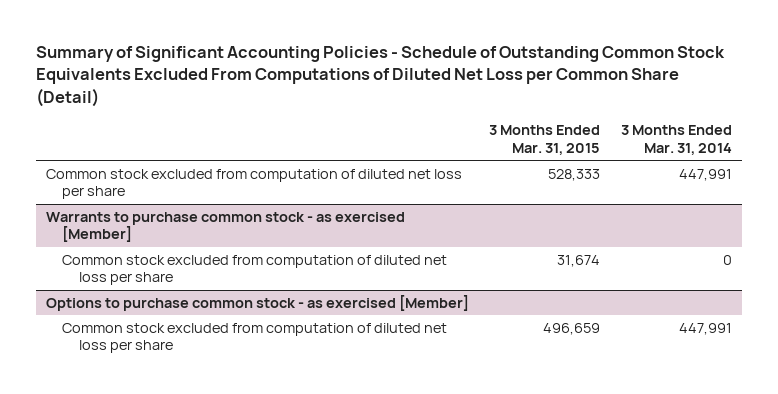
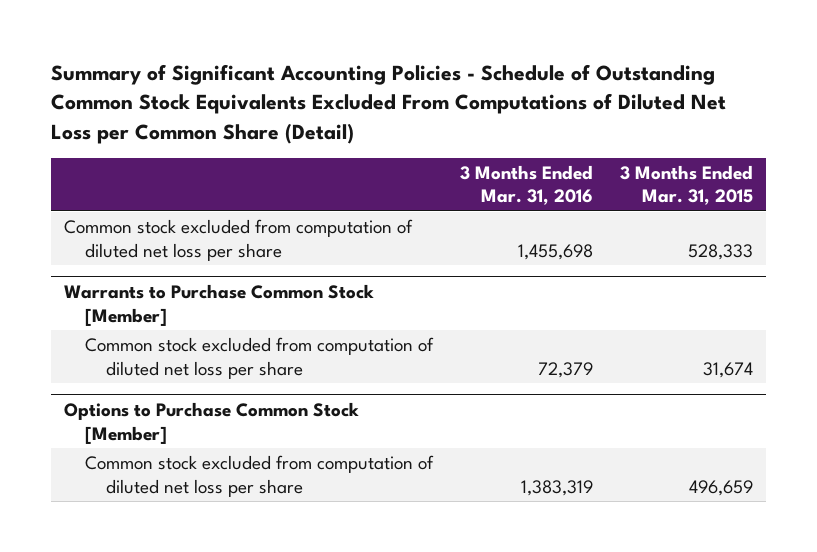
[620,125,732,155] 3 Months Ended Mar. 31, 2014 -> none
none -> [459,164,593,206] 3 Months Ended Mar. 31, 2016
[45,212,405,243] Warrants to purchase common stock - as exercised [Member] -> [64,283,375,326] Warrants to Purchase Common Stock [Member]
[45,295,469,312] Options to purchase common stock - as exercised [Member] -> [64,401,360,444] Options to Purchase Common Stock [Member]

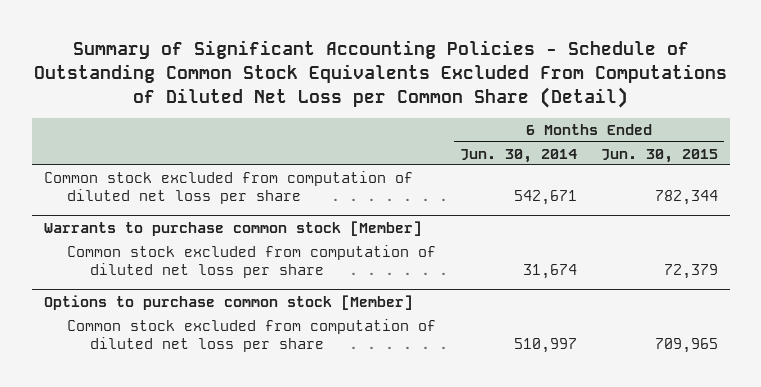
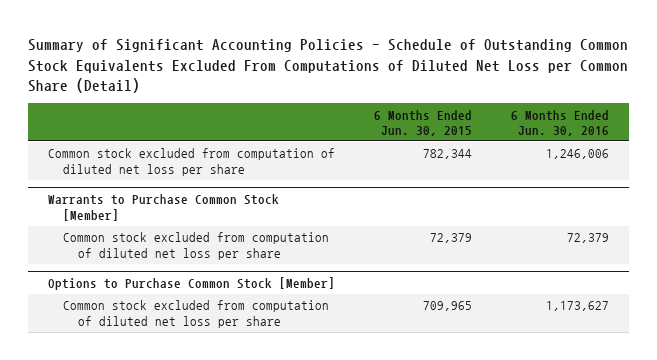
[459,148,577,163] Jun. 30, 2014 -> none
none -> [511,109,610,137] 6 Months Ended Jun. 30, 2016
[43,221,422,237] Warrants to purchase common stock [Member] -> [48,194,280,221] Warrants to Purchase Common Stock [Member]
[43,295,413,311] Options to purchase common stock [Member] -> [48,277,336,291] Options to Purchase Common Stock [Member]

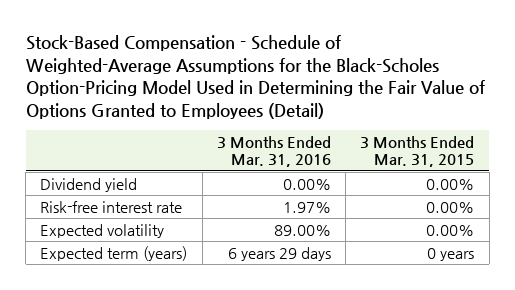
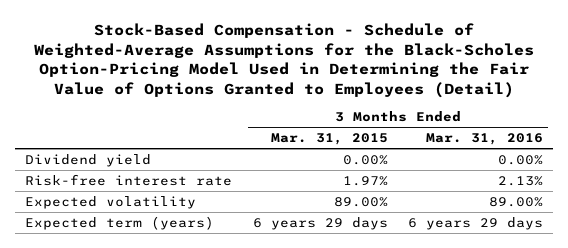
[282,201,331,213] 1.97% -> [497,175,543,186] 2.13%
[426,201,475,213] 0.00% -> [342,175,388,186] 1.97%
[426,224,475,236] 0.00% -> [333,196,388,207] 89.00%
[427,247,475,261] 0 years -> [252,216,388,230] 6 years 29 days

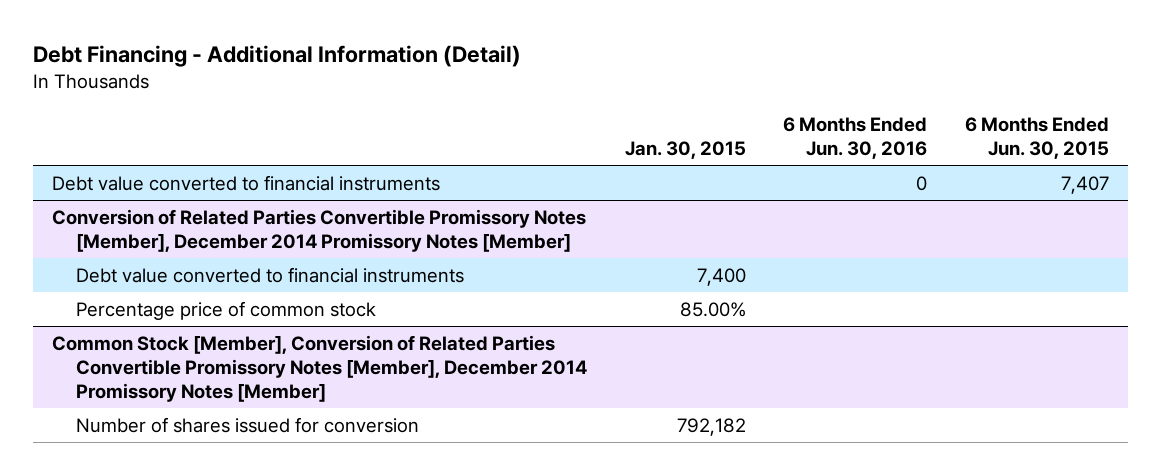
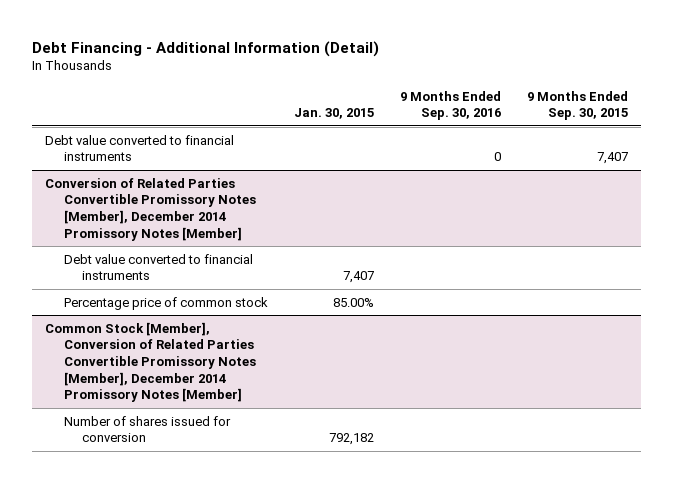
[783,117,928,160] 6 Months Ended Jun. 30, 2016 -> none
[965,117,1110,160] 6 Months Ended Jun. 30, 2015 -> none
none -> [400,90,502,121] 9 Months Ended Sep. 30, 2016
none -> [527,90,629,121] 9 Months Ended Sep. 30, 2015
[696,267,746,286] 7,400 -> [342,271,374,284] 7,407

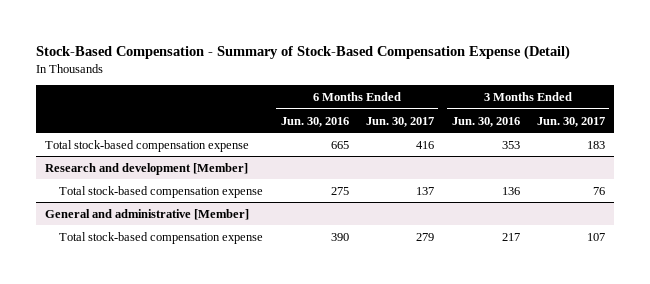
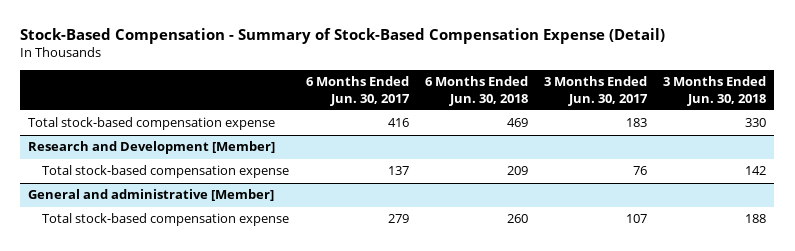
[280,116,349,127] Jun. 30, 2016 -> none
[451,116,520,127] Jun. 30, 2016 -> none
none -> [424,76,528,106] 6 Months Ended Jun. 30, 2018
none -> [663,76,767,106] 3 Months Ended Jun. 30, 2018
[45,162,249,175] Research and development [Member] -> [28,141,276,155] Research and Development [Member]

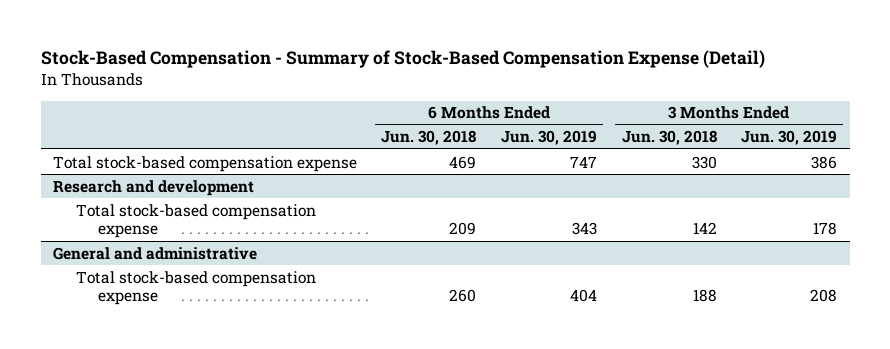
[305,76,410,106] 6 Months Ended Jun. 30, 2017 -> none
[544,76,649,106] 3 Months Ended Jun. 30, 2017 -> none
none -> [501,130,598,146] Jun. 30, 2019
none -> [741,130,838,146] Jun. 30, 2019
[28,141,276,155] Research and Development [Member] -> [52,179,254,196] Research and development
[28,189,275,202] General and administrative [Member] -> [52,246,257,260] General and administrative

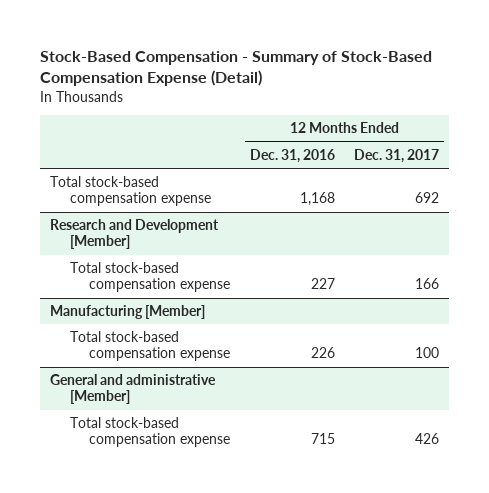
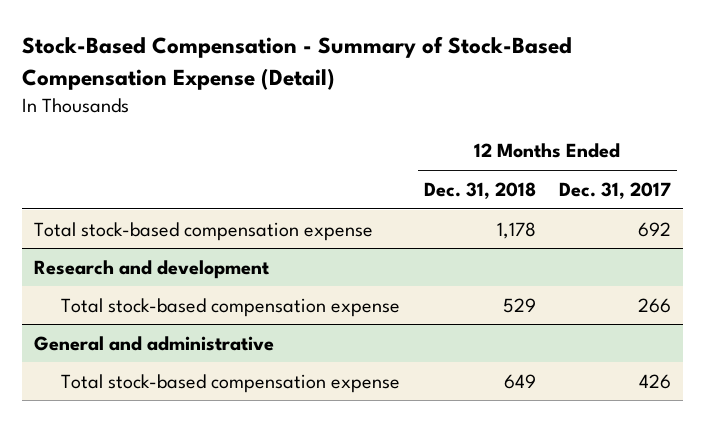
[249,148,335,163] Dec. 31, 2016 -> none
none -> [423,181,536,199] Dec. 31, 2018
[50,305,206,320] Manufacturing [Member] -> none
[69,331,231,362] Total stock-based compensation expense -> none
[50,219,220,250] Research and Development [Member] -> [34,259,270,279] Research and development
[415,278,440,290] 166 -> [638,297,672,313] 266
[50,374,217,405] General and administrative [Member] -> [34,335,275,351] General and administrative

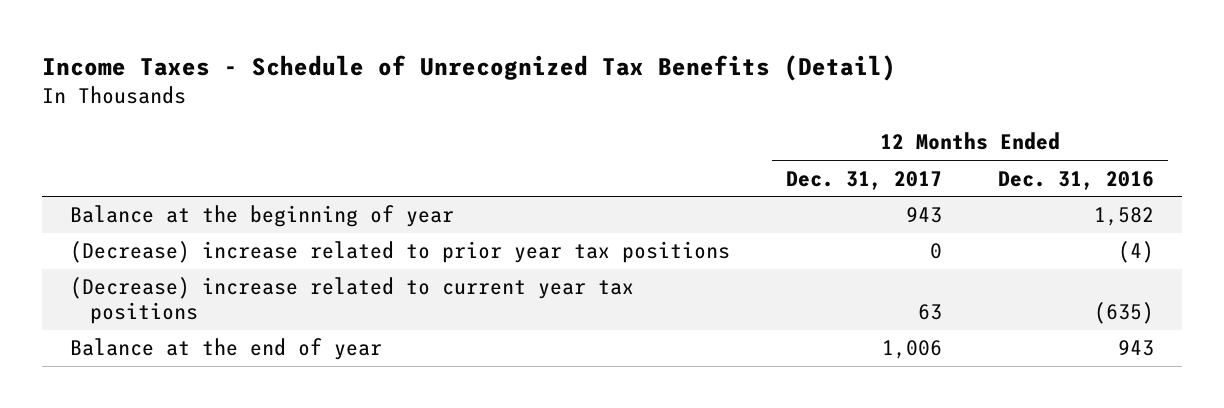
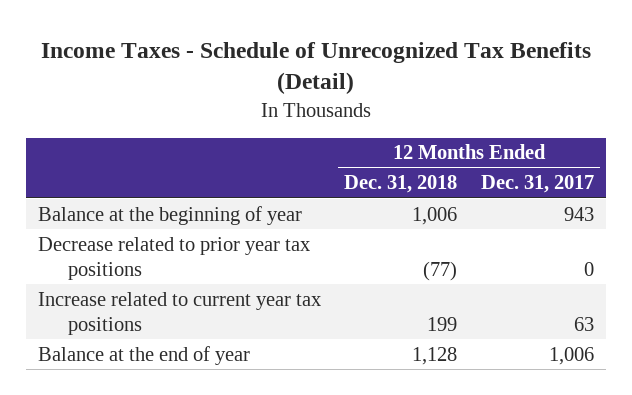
[997,170,1154,190] Dec. 31, 2016 -> none
none -> [344,175,458,194] Dec. 31, 2018
[69,241,730,264] (Decrease) increase related to prior year tax positions -> [37,236,310,280] Decrease related to prior year tax positions
[69,277,634,325] (Decrease) increase related to current year tax positions -> [37,291,321,335] Increase related to current year tax positions

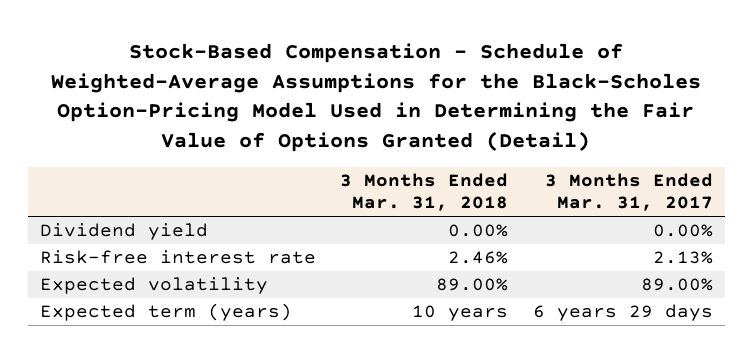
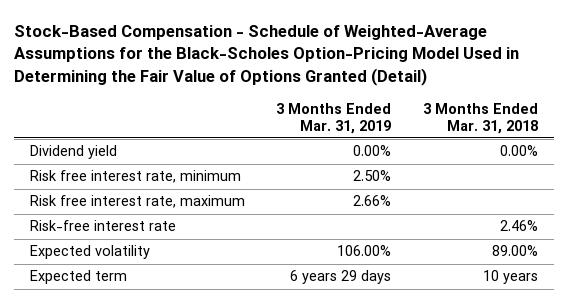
[544,172,713,212] 3 Months Ended Mar. 31, 2017 -> none
none -> [276,102,392,134] 3 Months Ended Mar. 31, 2019
none -> [29,170,241,184] Risk free interest rate, minimum
none -> [29,195,245,209] Risk free interest rate, maximum
[39,303,292,322] Expected term (years) -> [29,270,127,285] Expected term

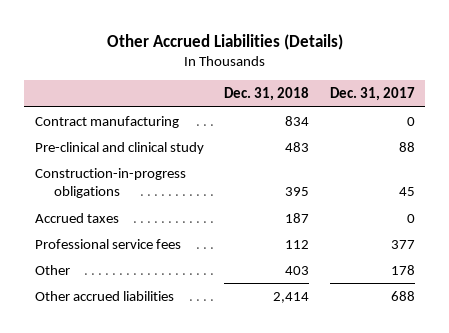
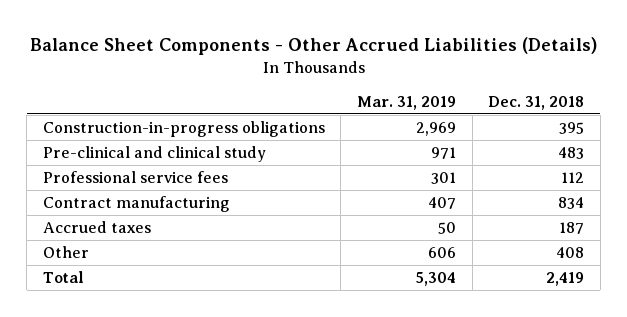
[106,33,343,50] Other Accrued Liabilities (Details) -> [29,37,597,56] Balance Sheet Components - Other Accrued Liabilities (Details)
[329,86,415,101] Dec. 31, 2017 -> none
none -> [357,95,457,110] Mar. 31, 2019
[34,141,204,154] Pre-clinical and clinical study -> [42,146,266,163] Pre-clinical and clinical study
[34,290,174,301] Other accrued liabilities -> none
[34,115,179,128] Contract manufacturing -> [42,196,230,213] Contract manufacturing
[34,212,119,223] Accrued taxes -> [42,221,151,234] Accrued taxes
[285,265,310,275] 403 -> [556,247,585,259] 408
none -> [42,271,84,284] Total

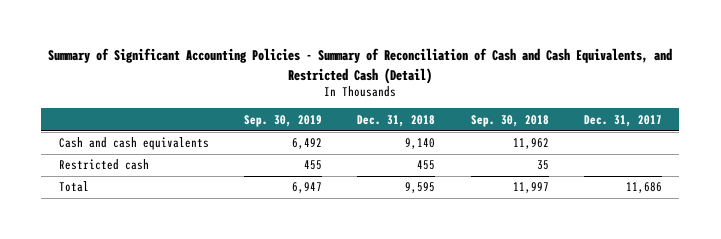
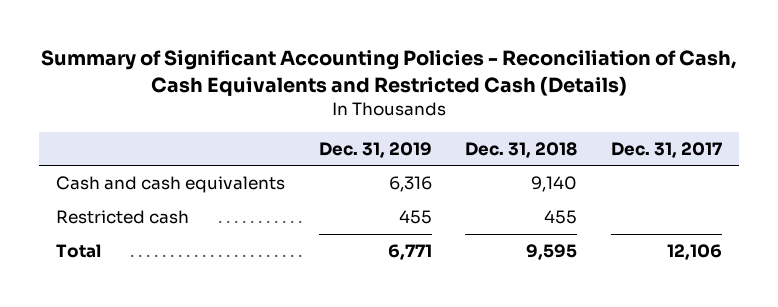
[48,48,673,84] Summary of Significant Accounting Policies - Summary of Reconciliation of Cash and Cash Equivalents, and Restricted Cash (Detail) -> [40,50,736,96] Summary of Significant Accounting Policies - Reconciliation of Cash, Cash Equivalents and Restricted Cash (Details)
[244,114,323,127] Sep. 30, 2019 -> none
[470,114,549,127] Sep. 30, 2018 -> none
none -> [318,141,432,158] Dec. 31, 2019
[625,182,662,194] 11,686 -> [667,244,723,261] 12,106

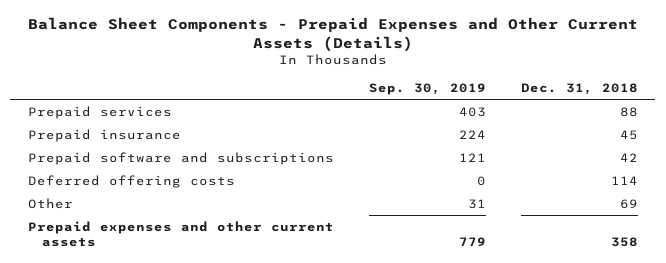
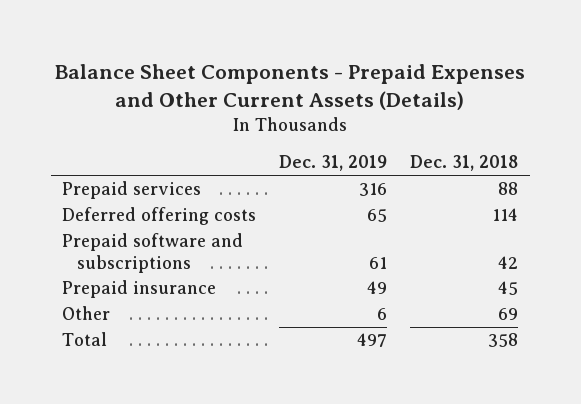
[368,82,486,95] Sep. 30, 2019 -> none
none -> [279,155,388,172] Dec. 31, 2019
[27,151,334,165] Prepaid software and subscriptions -> [62,233,244,273] Prepaid software and subscriptions
[27,128,181,142] Prepaid insurance -> [62,280,217,299] Prepaid insurance
[27,220,334,247] Prepaid expenses and other current assets -> [62,332,108,347] Total

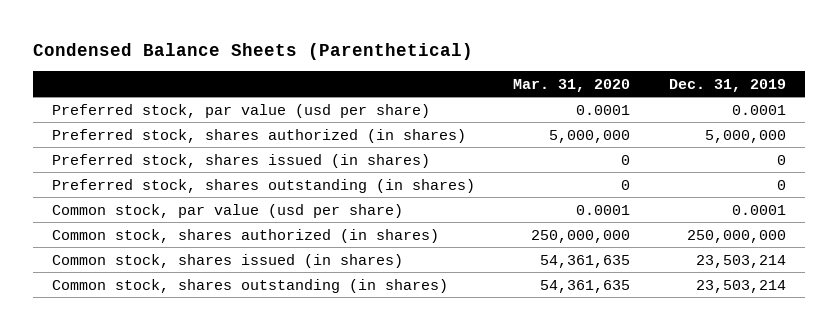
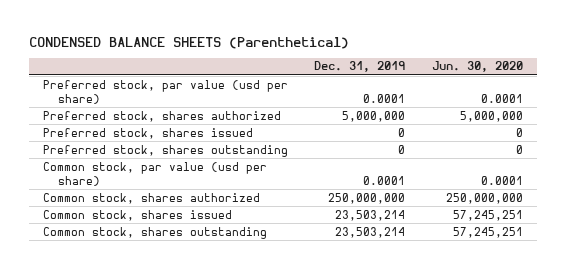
[32,42,473,60] Condensed Balance Sheets (Parenthetical) -> [29,36,350,49] CONDENSED BALANCE SHEETS (Parenthetical)
[513,78,631,92] Mar. 31, 2020 -> none
none -> [432,61,524,73] Jun. 30, 2020
[51,128,466,143] Preferred stock, shares authorized (in shares) -> [42,110,281,122] Preferred stock, shares authorized
[51,153,430,168] Preferred stock, shares issued (in shares) -> [42,127,253,139] Preferred stock, shares issued
[51,178,475,193] Preferred stock, shares outstanding (in shares) -> [42,144,288,157] Preferred stock, shares outstanding
[51,228,439,243] Common stock, shares authorized (in shares) -> [42,192,260,204] Common stock, shares authorized
[51,253,403,268] Common stock, shares issued (in shares) -> [42,209,232,221] Common stock, shares issued
[51,278,448,293] Common stock, shares outstanding (in shares) -> [42,226,267,239] Common stock, shares outstanding

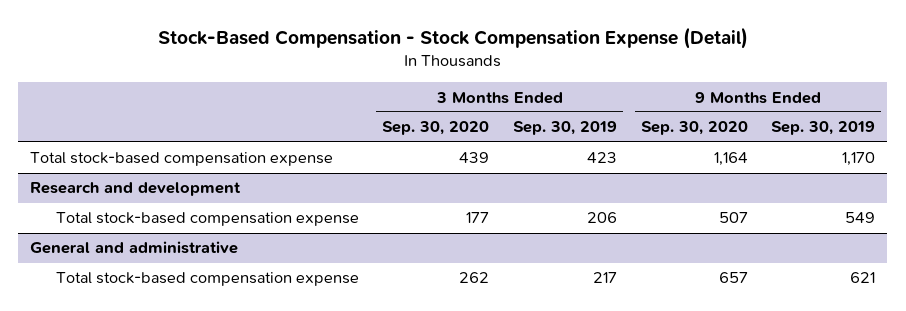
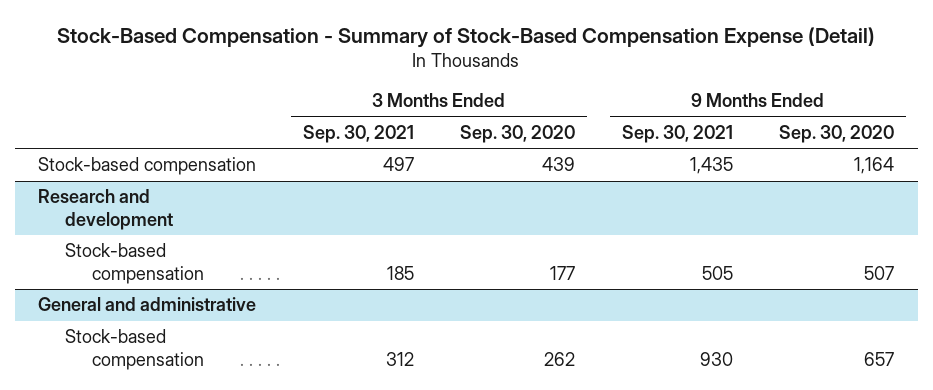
[157,26,748,49] Stock-Based Compensation - Stock Compensation Expense (Detail) -> [57,26,876,48] Stock-Based Compensation - Summary of Stock-Based Compensation Expense (Detail)
[513,121,618,136] Sep. 30, 2019 -> none
[771,121,876,136] Sep. 30, 2019 -> none
none -> [302,124,414,143] Sep. 30, 2021
none -> [621,124,733,143] Sep. 30, 2021
[30,152,334,167] Total stock-based compensation expense -> [38,157,257,176] Stock-based compensation
[55,212,359,227] Total stock-based compensation expense -> [65,243,205,285] Stock-based compensation
[55,272,359,287] Total stock-based compensation expense -> [65,329,205,371] Stock-based compensation

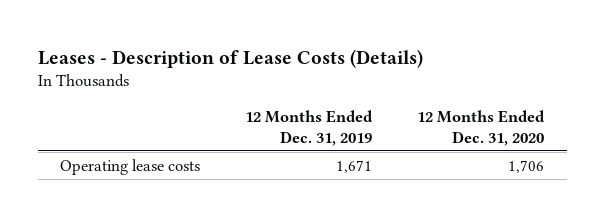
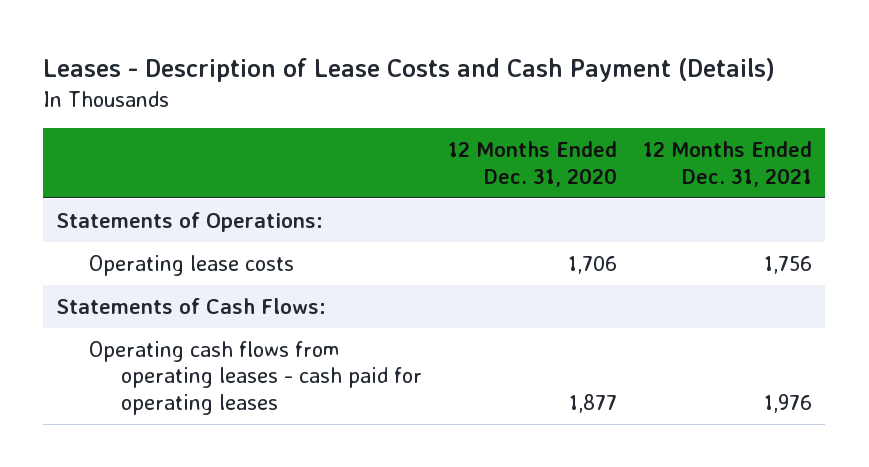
[37,48,423,68] Leases - Description of Lease Costs (Details) -> [43,58,776,83] Leases - Description of Lease Costs and Cash Payment (Details)
[245,110,374,146] 12 Months Ended Dec. 31, 2019 -> none
none -> [643,141,813,187] 12 Months Ended Dec. 31, 2021
none -> [56,211,324,232] Statements of Operations:
none -> [56,297,327,314] Statements of Cash Flows:
none -> [88,340,422,415] Operating cash flows from operating leases - cash paid for operating leases

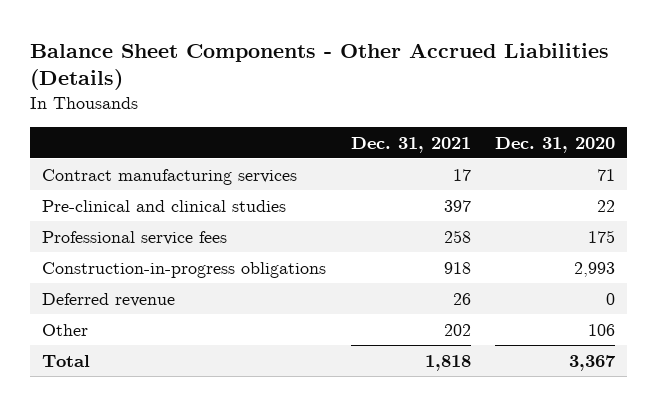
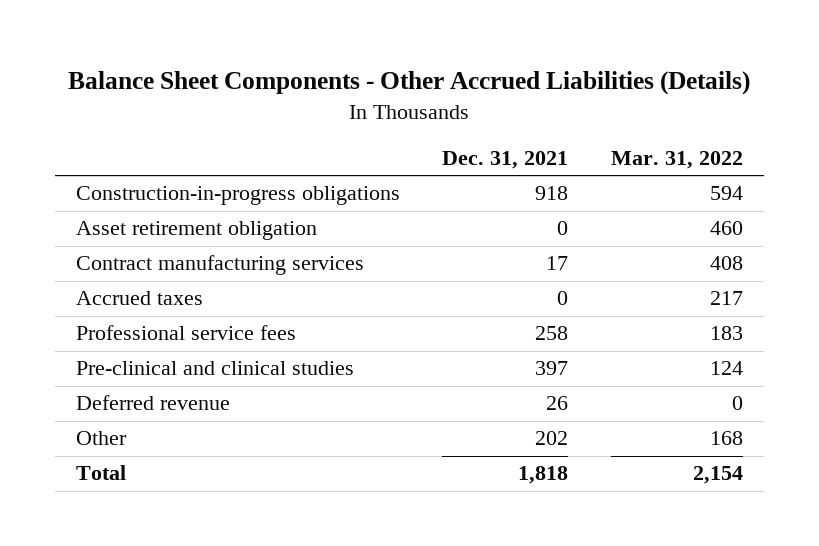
[494,136,615,153] Dec. 31, 2020 -> none
none -> [610,150,743,169] Mar. 31, 2022
[42,261,327,278] Construction-in-progress obligations -> [75,186,400,206] Construction-in-progress obligations
none -> [75,221,317,241] Asset retirement obligation
none -> [75,291,203,306] Accrued taxes
[42,199,287,212] Pre-clinical and clinical studies -> [75,361,354,376] Pre-clinical and clinical studies

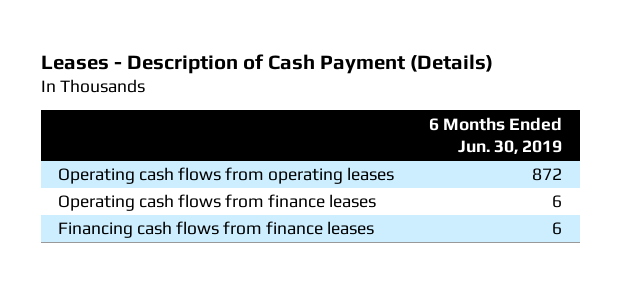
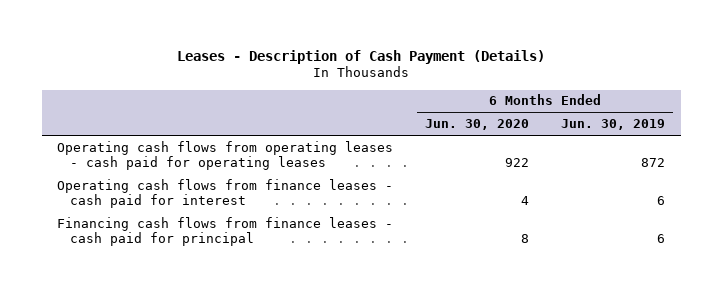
none -> [425,119,530,131] Jun. 30, 2020
[58,167,395,185] Operating cash flows from operating leases -> [57,140,394,170] Operating cash flows from operating leases - cash paid for operating leases
[58,194,377,212] Operating cash flows from finance leases -> [57,178,394,208] Operating cash flows from finance leases - cash paid for interest
[58,221,375,239] Financing cash flows from finance leases -> [57,216,394,246] Financing cash flows from finance leases - cash paid for principal

